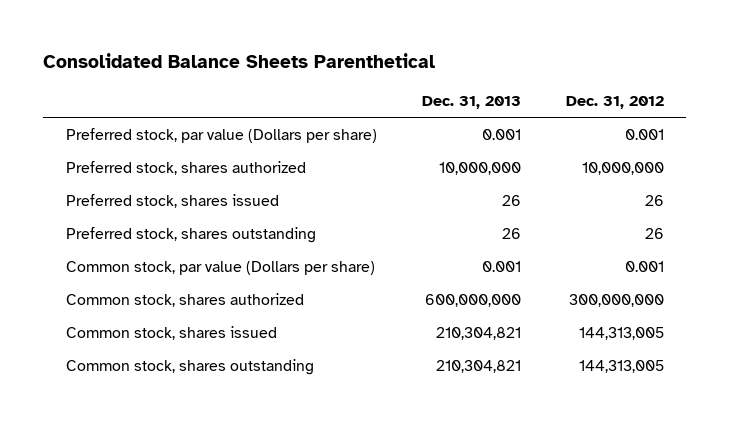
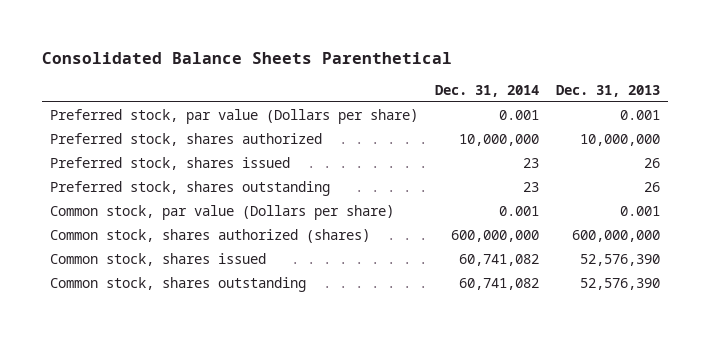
[565,96,664,110] Dec. 31, 2012 -> none
none -> [435,84,540,97] Dec. 31, 2014
[65,292,304,307] Common stock, shares authorized -> [50,229,371,244] Common stock, shares authorized (shares)
[435,326,521,340] 210,304,821 -> [579,254,660,267] 52,576,390
[435,359,521,373] 210,304,821 -> [579,278,660,291] 52,576,390

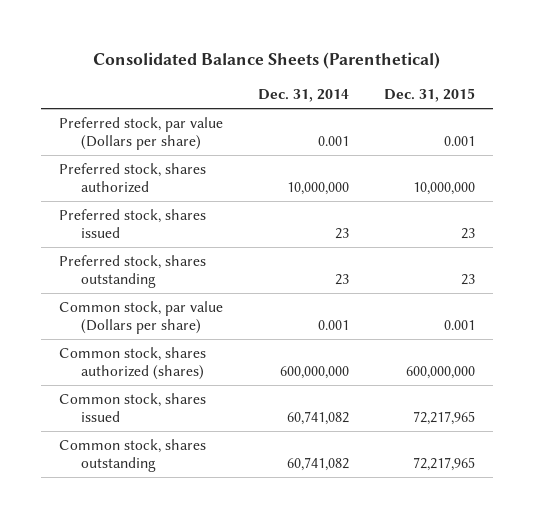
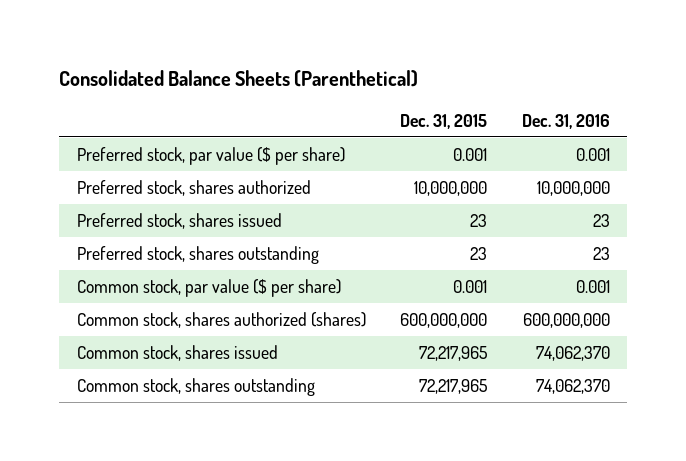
[257,89,349,103] Dec. 31, 2014 -> none
none -> [521,113,610,129] Dec. 31, 2016
[58,116,223,151] Preferred stock, par value (Dollars per share) -> [76,146,345,165] Preferred stock, par value ($ per share)
[58,300,223,335] Common stock, par value (Dollars per share) -> [76,278,341,297] Common stock, par value ($ per share)

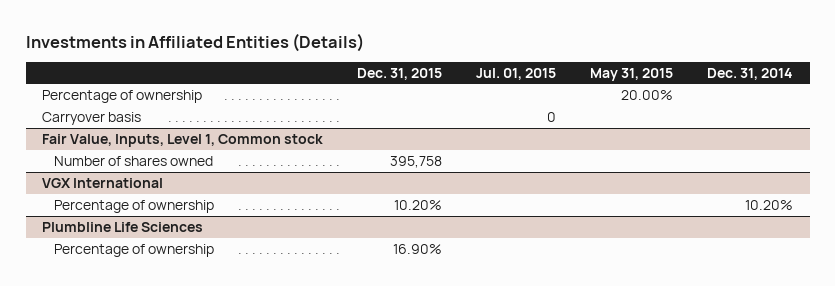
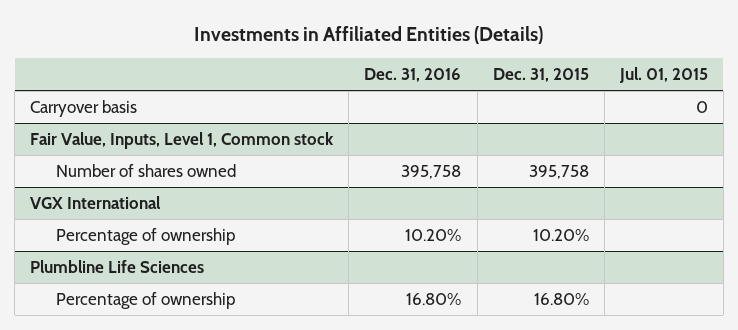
[590,67,674,81] May 31, 2015 -> none
[707,67,794,80] Dec. 31, 2014 -> none
none -> [364,67,462,82] Dec. 31, 2016
[42,89,203,103] Percentage of ownership -> none
[393,243,443,254] 16.90% -> [533,292,589,305] 16.80%

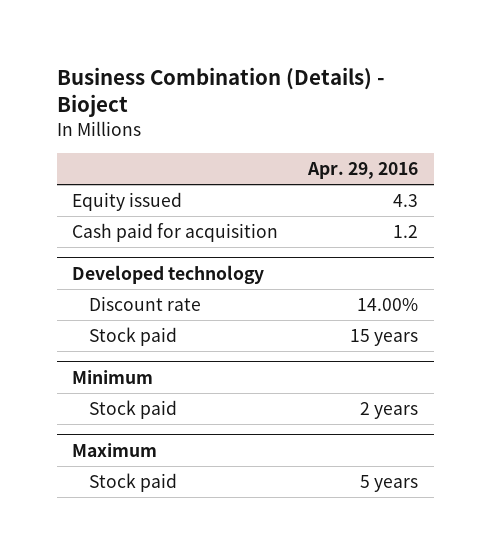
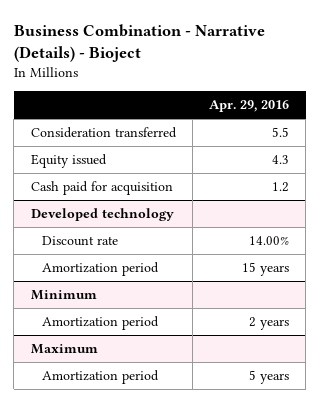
[57,66,386,118] Business Combination (Details) - Bioject -> [13,23,265,62] Business Combination - Narrative (Details) - Bioject
none -> [30,127,177,139] Consideration transferred
[88,326,177,346] Stock paid -> [42,262,160,277] Amortization period
[88,399,177,419] Stock paid -> [42,316,160,331] Amortization period
[88,472,177,492] Stock paid -> [42,370,160,385] Amortization period

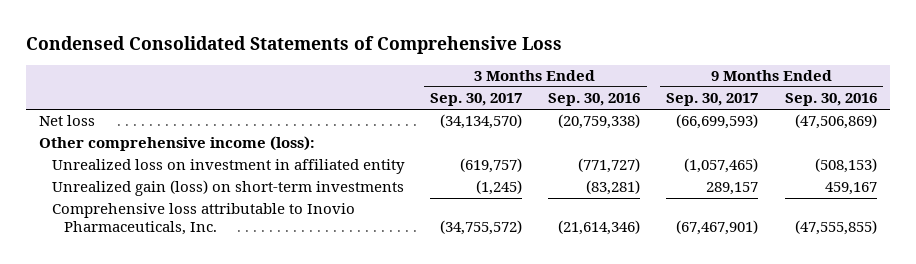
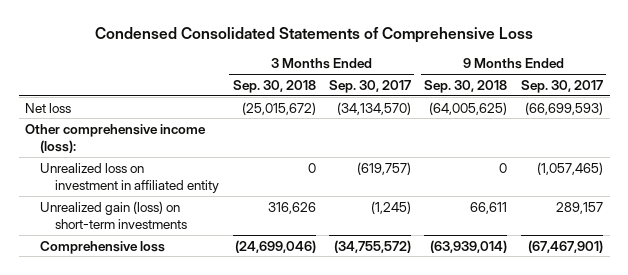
[548,93,641,107] Sep. 30, 2016 -> none
[784,93,877,107] Sep. 30, 2016 -> none
none -> [232,79,316,93] Sep. 30, 2018
none -> [424,79,508,93] Sep. 30, 2018
[51,203,355,236] Comprehensive loss attributable to Inovio Pharmaceuticals, Inc. -> [40,240,166,254] Comprehensive loss

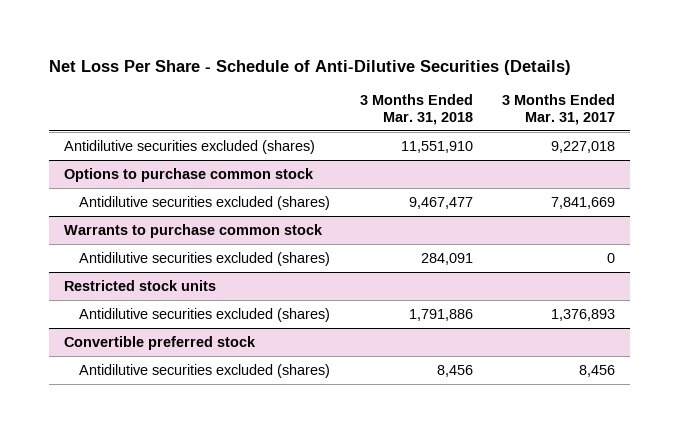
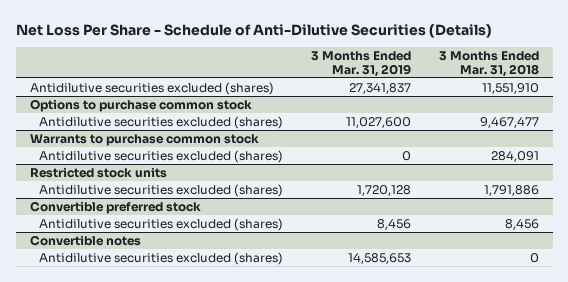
[502,94,616,125] 3 Months Ended Mar. 31, 2017 -> none
none -> [310,50,411,77] 3 Months Ended Mar. 31, 2019
none -> [29,235,141,247] Convertible notes
none -> [39,252,284,266] Antidilutive securities excluded (shares)

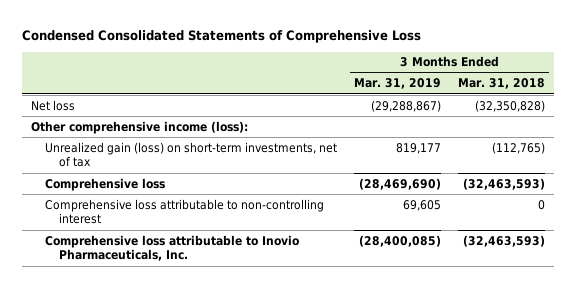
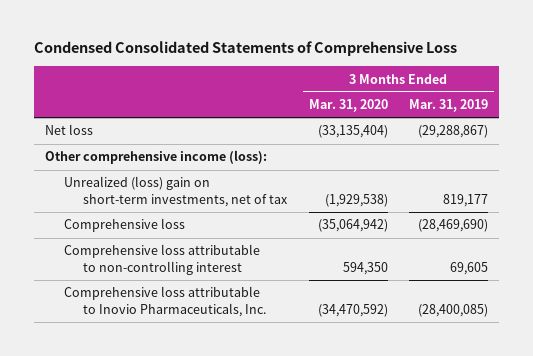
[458,78,546,90] Mar. 31, 2018 -> none
none -> [308,99,388,113] Mar. 31, 2020
[44,141,337,168] Unrealized gain (loss) on short-term investments, net of tax -> [63,176,289,207] Unrealized (loss) gain on short-term investments, net of tax

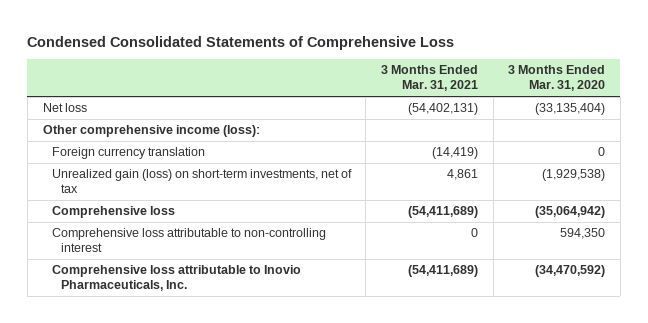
[409,99,489,113] Mar. 31, 2019 -> none
none -> [381,65,479,92] 3 Months Ended Mar. 31, 2021
none -> [51,147,205,160] Foreign currency translation
[63,176,289,207] Unrealized (loss) gain on short-term investments, net of tax -> [51,169,352,194] Unrealized gain (loss) on short-term investments, net of tax

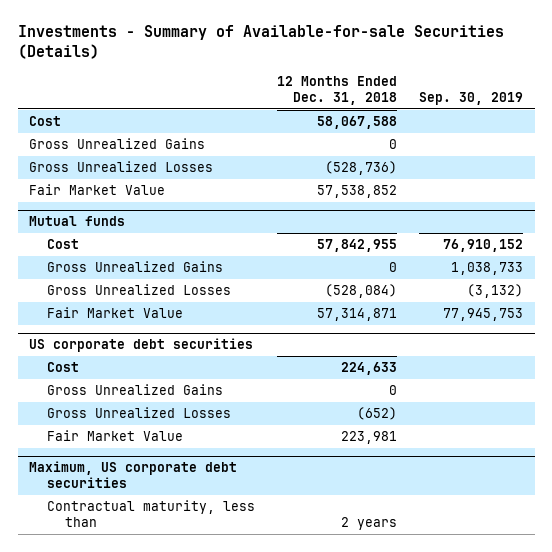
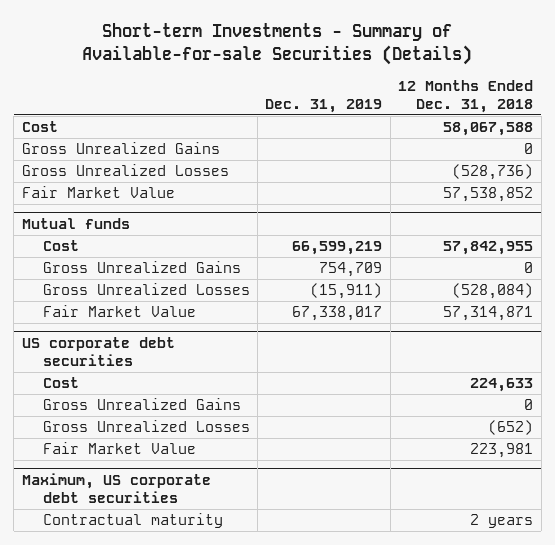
[17,25,504,60] Investments - Summary of Available-for-sale Securities (Details) -> [82,22,473,65] Short-term Investments - Summary of Available-for-sale Securities (Details)
[419,91,524,105] Sep. 30, 2019 -> none
none -> [265,98,383,113] Dec. 31, 2019
[46,500,255,528] Contractual maturity, less than -> [42,513,223,529] Contractual maturity

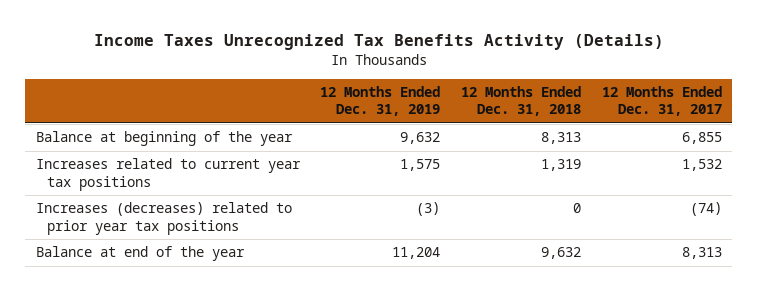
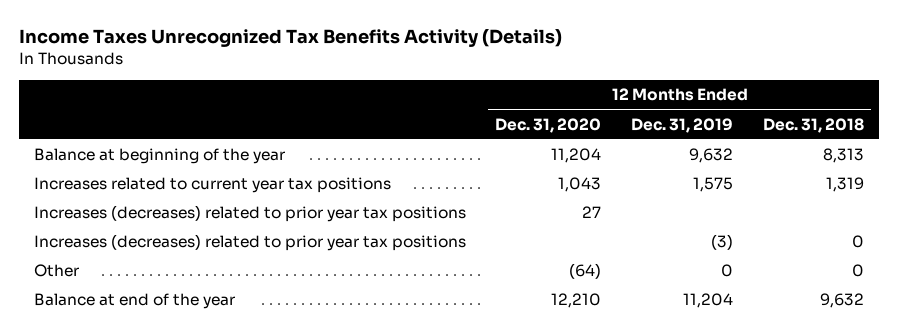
[601,86,722,117] 12 Months Ended Dec. 31, 2017 -> none
none -> [495,117,602,133] Dec. 31, 2020
none -> [33,205,466,223] Increases (decreases) related to prior year tax positions
none -> [33,264,79,278] Other

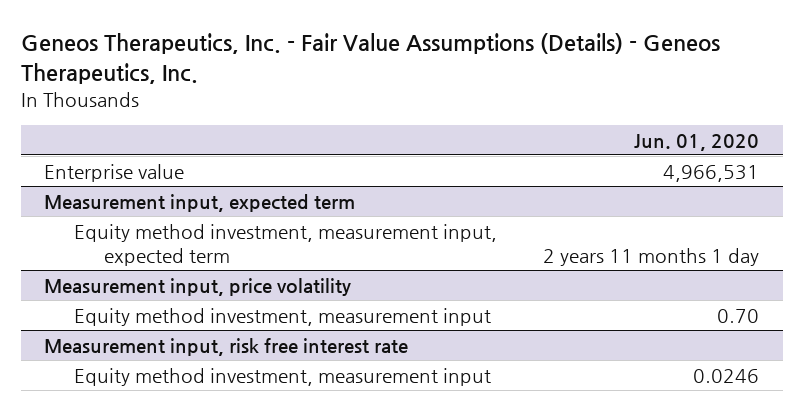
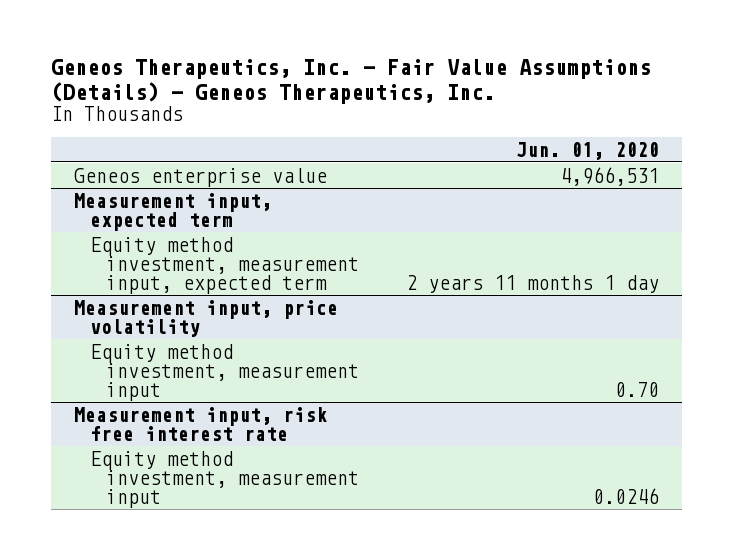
[43,163,184,182] Enterprise value -> [74,167,328,187] Geneos enterprise value

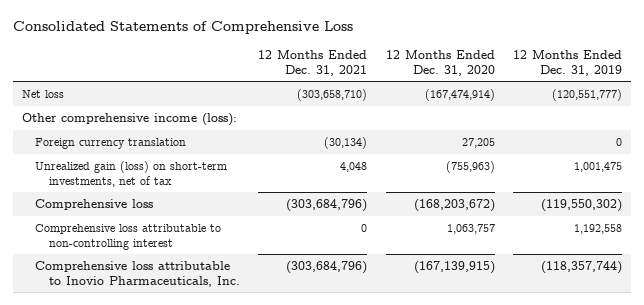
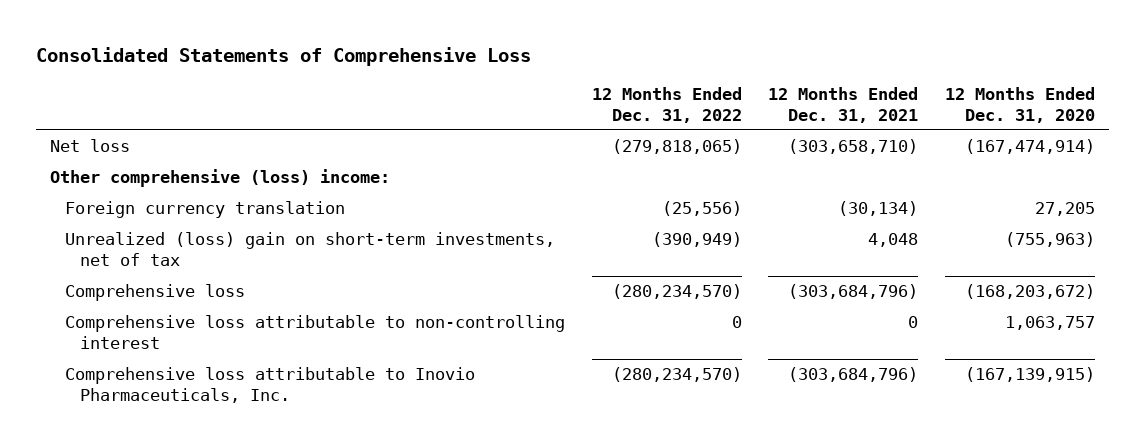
[513,49,623,76] 12 Months Ended Dec. 31, 2019 -> none
none -> [591,86,742,123] 12 Months Ended Dec. 31, 2022
[21,112,237,126] Other comprehensive income (loss): -> [49,169,390,188] Other comprehensive (loss) income:
[35,160,228,187] Unrealized gain (loss) on short-term investments, net of tax -> [64,232,555,267] Unrealized (loss) gain on short-term investments, net of tax

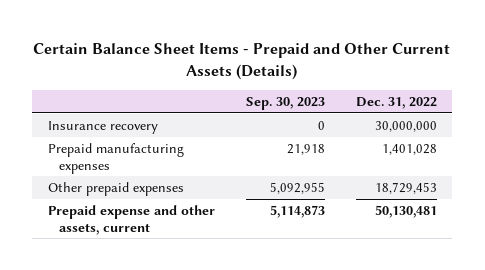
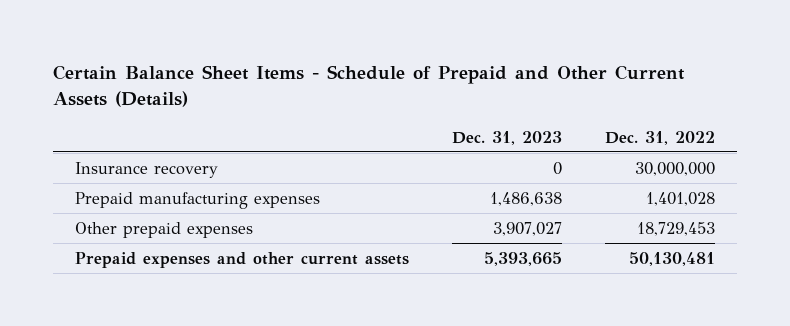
[33,43,451,81] Certain Balance Sheet Items - Prepaid and Other Current Assets (Details) -> [53,65,686,108] Certain Balance Sheet Items - Schedule of Prepaid and Other Current Assets (Details)
[245,96,325,110] Sep. 30, 2023 -> none
none -> [452,130,563,145] Dec. 31, 2023
[47,204,215,235] Prepaid expense and other assets, current -> [74,251,409,268] Prepaid expenses and other current assets

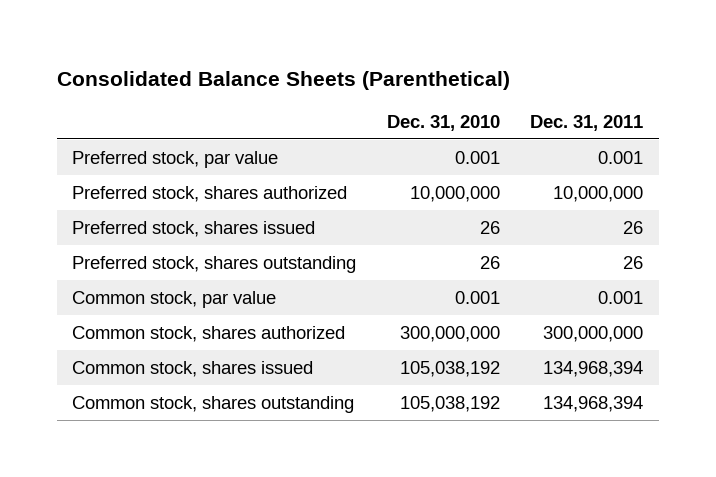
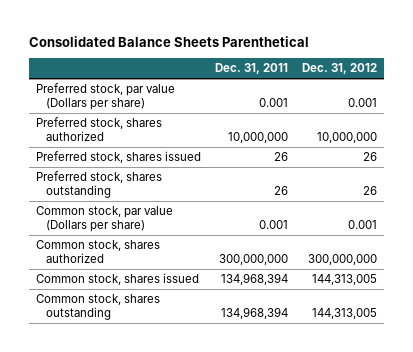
[57,70,511,90] Consolidated Balance Sheets (Parenthetical) -> [29,35,310,47] Consolidated Balance Sheets Parenthetical
[386,114,500,131] Dec. 31, 2010 -> none
none -> [302,63,378,75] Dec. 31, 2012
[72,150,279,168] Preferred stock, par value -> [36,83,176,111] Preferred stock, par value (Dollars per share)
[72,290,277,308] Common stock, par value -> [36,206,174,233] Common stock, par value (Dollars per share)

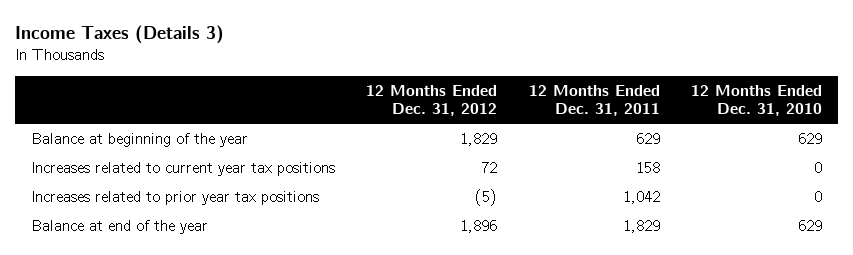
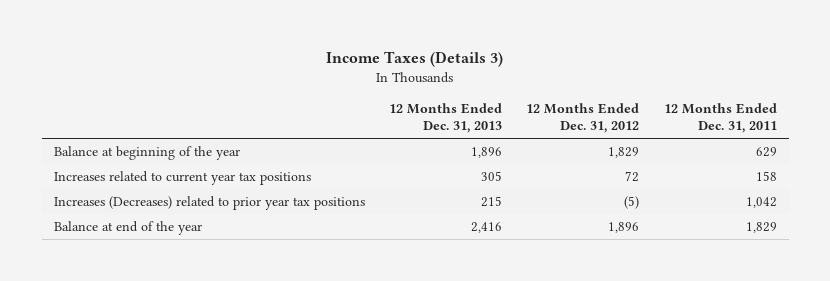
[691,84,823,117] 12 Months Ended Dec. 31, 2010 -> none
none -> [388,103,502,134] 12 Months Ended Dec. 31, 2013
[30,190,319,205] Increases related to prior year tax positions -> [53,195,365,210] Increases (Decreases) related to prior year tax positions

